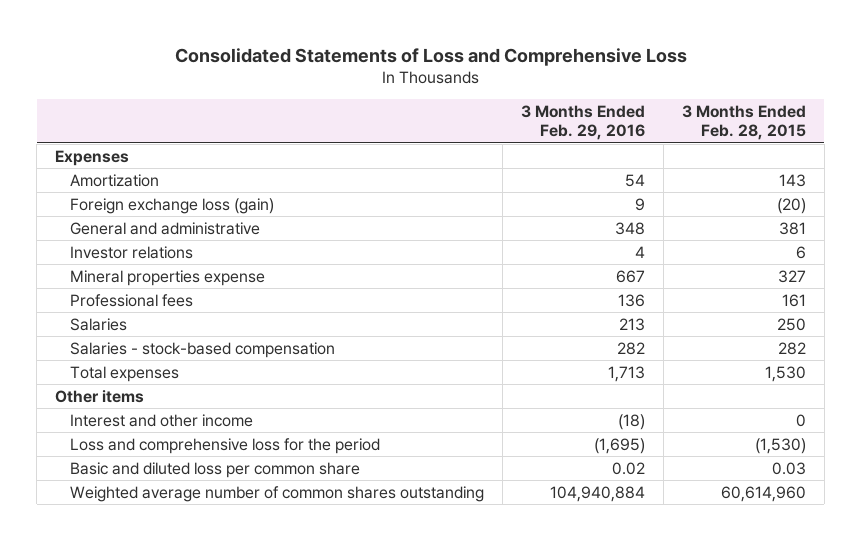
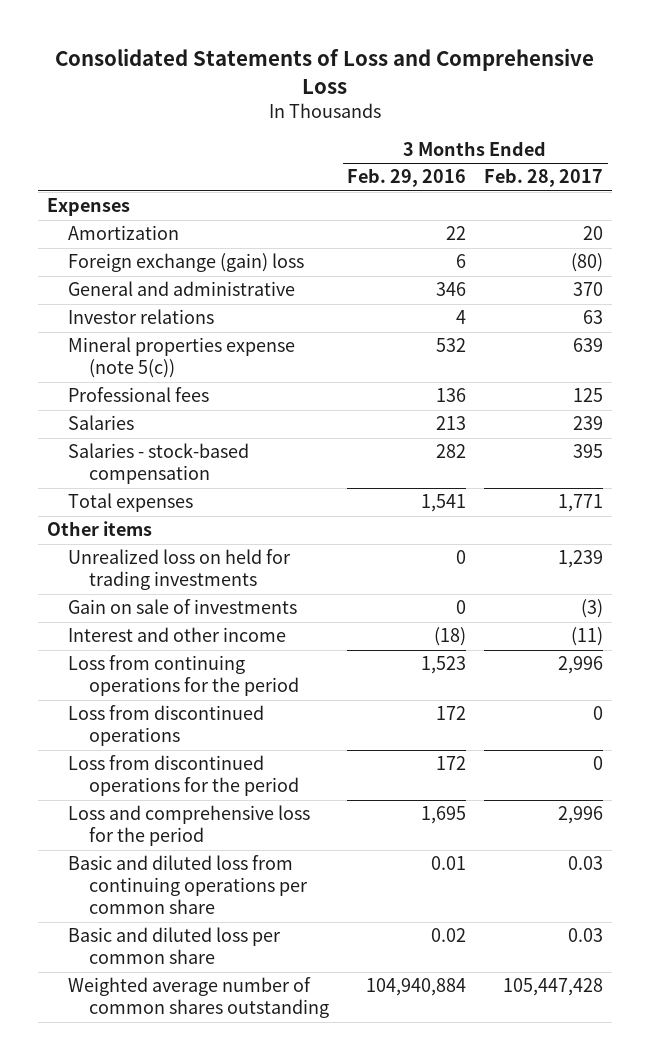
[681,105,806,141] 3 Months Ended Feb. 28, 2015 -> none
none -> [484,168,604,188] Feb. 28, 2017
[625,173,646,187] 54 -> [446,226,467,241] 22
[70,197,275,214] Foreign exchange loss (gain) -> [68,253,305,273] Foreign exchange (gain) loss
[635,197,646,211] 9 -> [456,254,467,269] 6
[615,221,646,235] 348 -> [436,282,467,297] 346
[70,269,266,286] Mineral properties expense -> [68,337,296,379] Mineral properties expense (note 5(c))
[616,269,646,283] 667 -> [436,338,467,353] 532
[608,365,646,382] 1,713 -> [421,494,467,513] 1,541
none -> [68,549,292,591] Unrealized loss on held for trading investments
none -> [68,599,298,615] Gain on sale of investments
none -> [68,655,300,697] Loss from continuing operations for the period
none -> [68,705,265,747] Loss from discontinued operations
none -> [68,755,300,797] Loss from discontinued operations for the period
[594,437,646,454] (1,695) -> [421,806,467,825] 1,695
none -> [68,855,309,915] Basic and diluted loss from continuing operations per common share

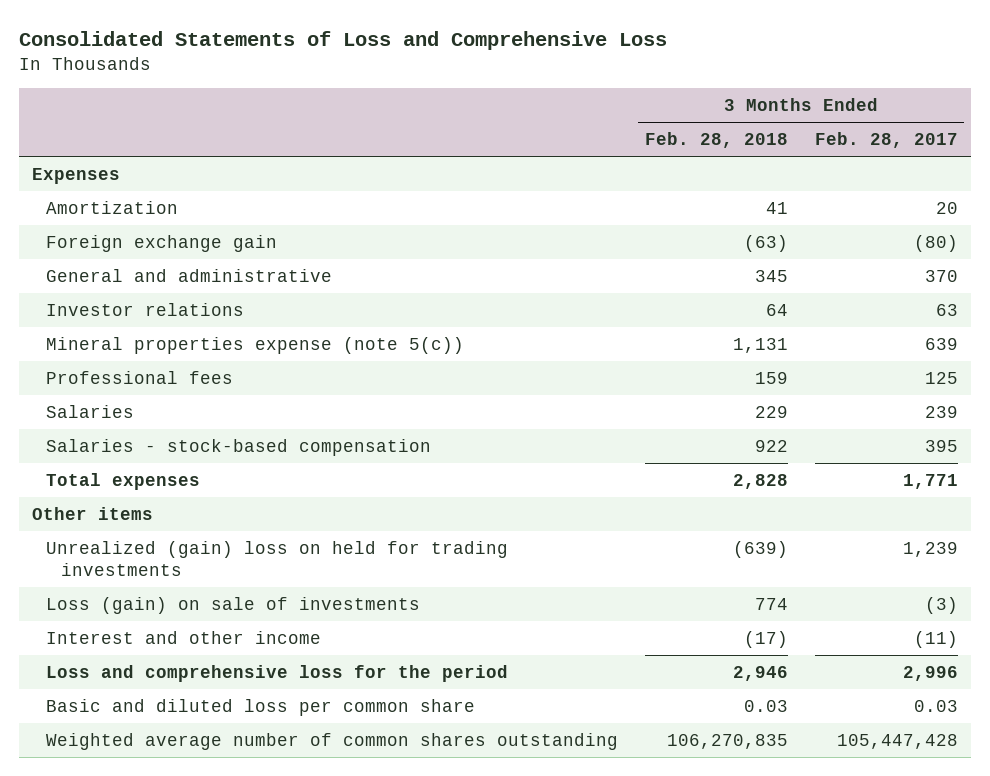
[347,168,467,188] Feb. 29, 2016 -> none
none -> [644,131,788,148] Feb. 28, 2018
[68,253,305,273] Foreign exchange (gain) loss -> [46,234,278,252] Foreign exchange gain
[68,549,292,591] Unrealized loss on held for trading investments -> [46,540,509,576] Unrealized (gain) loss on held for trading investments
[68,599,298,615] Gain on sale of investments -> [46,596,421,614] Loss (gain) on sale of investments
[68,655,300,697] Loss from continuing operations for the period -> none
[68,705,265,747] Loss from discontinued operations -> none
[68,755,300,797] Loss from discontinued operations for the period -> none
[68,855,309,915] Basic and diluted loss from continuing operations per common share -> none

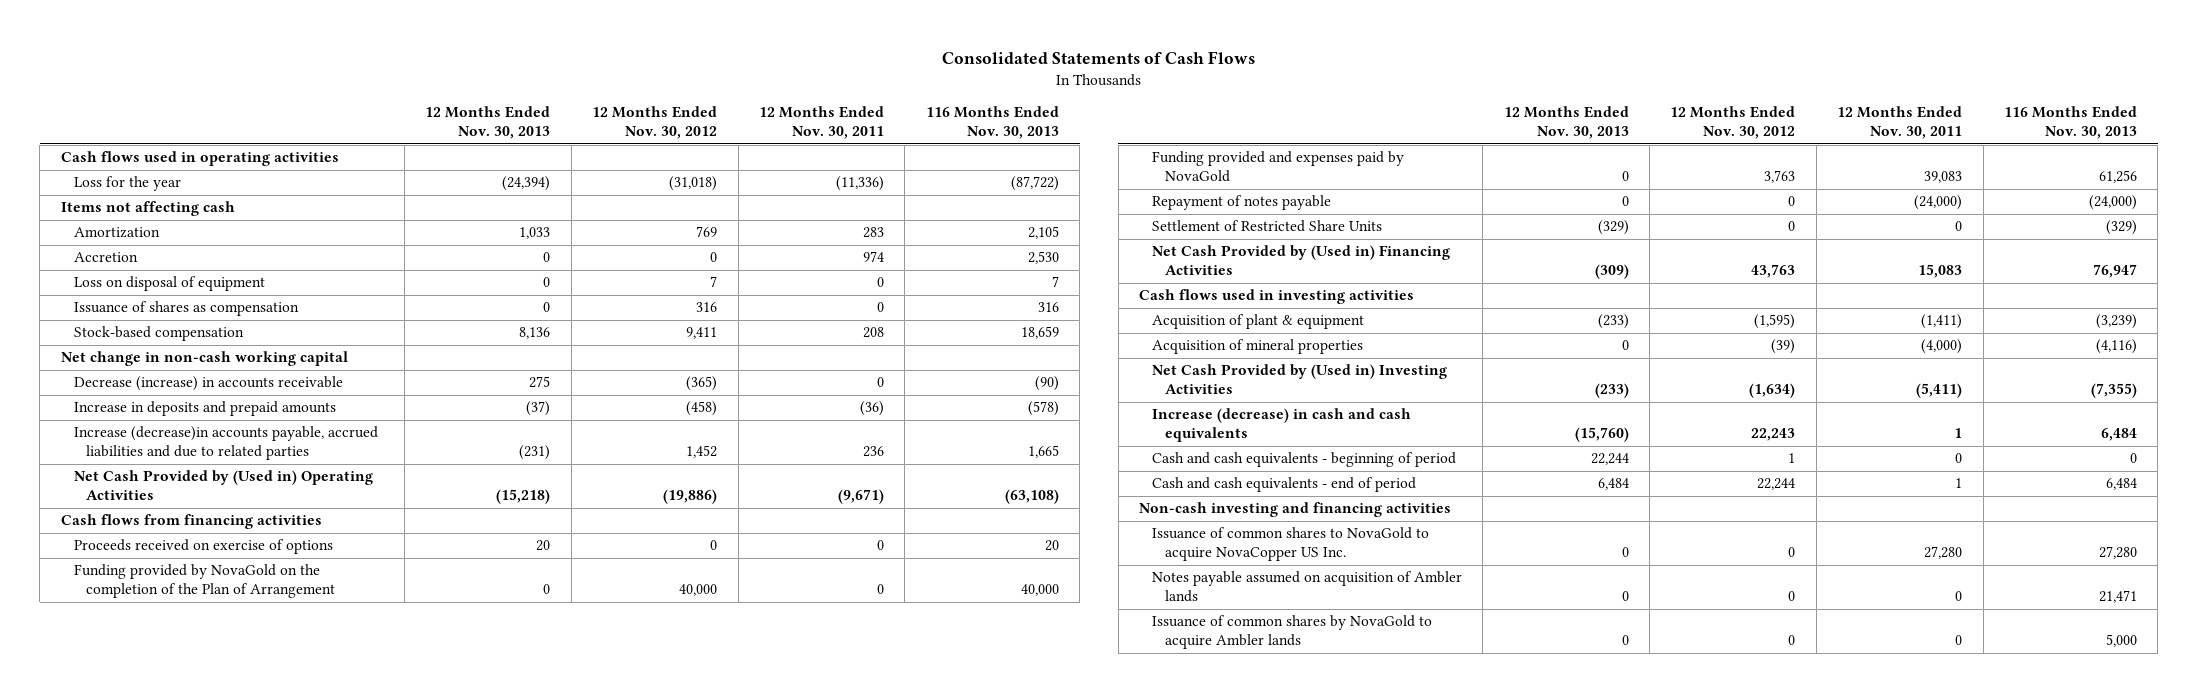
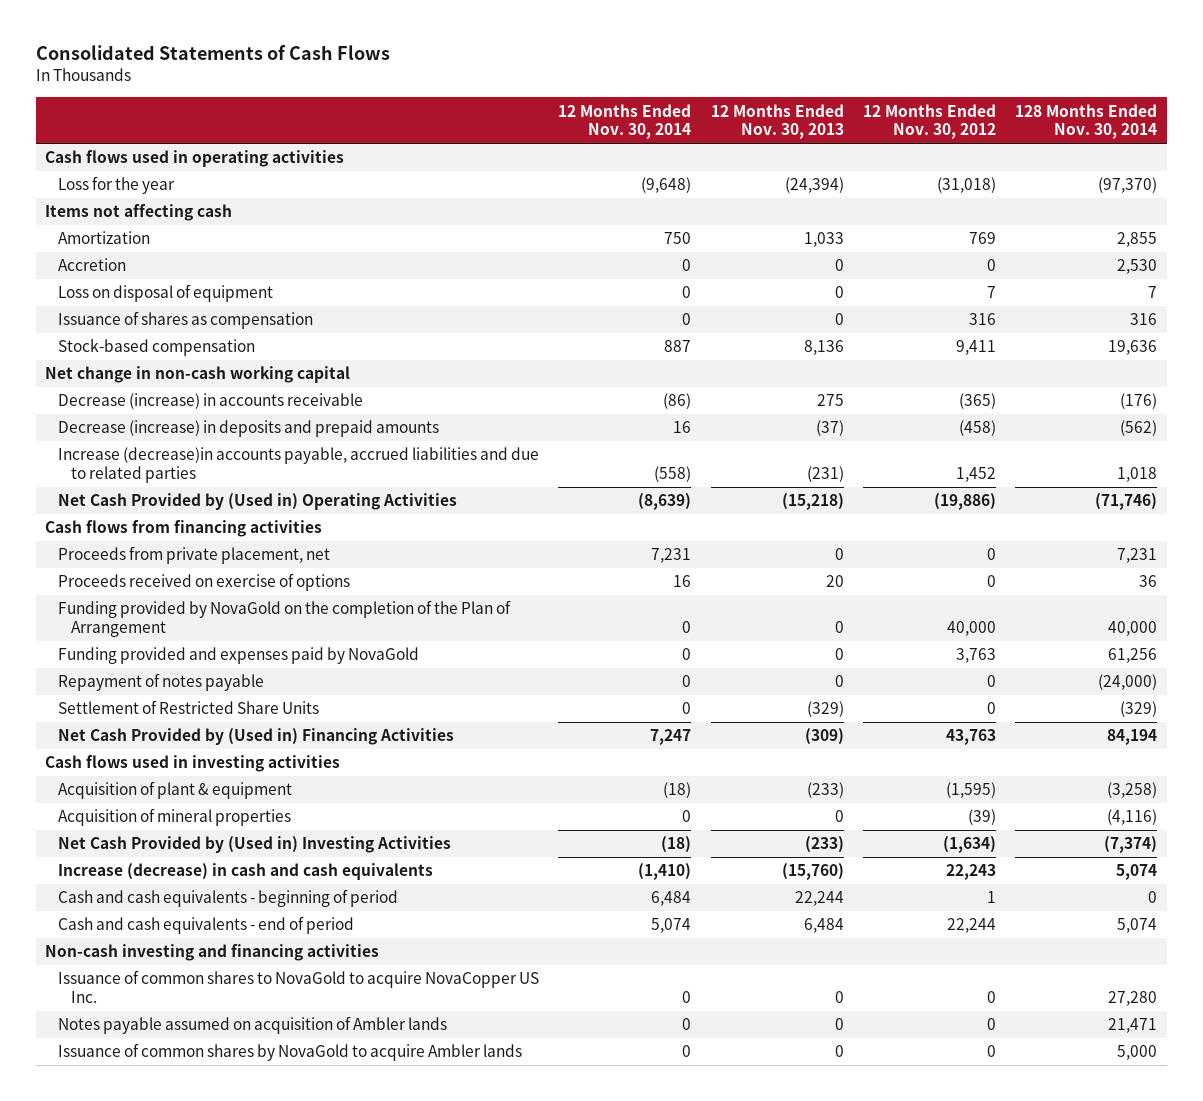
[759,106,885,140] 12 Months Ended Nov. 30, 2011 -> none
[925,106,1059,140] 116 Months Ended Nov. 30, 2013 -> none
none -> [558,103,692,140] 12 Months Ended Nov. 30, 2014
none -> [1015,103,1158,140] 128 Months Ended Nov. 30, 2014
[73,401,336,417] Increase in deposits and prepaid amounts -> [58,420,440,438] Decrease (increase) in deposits and prepaid amounts
none -> [58,546,331,565] Proceeds from private placement, net

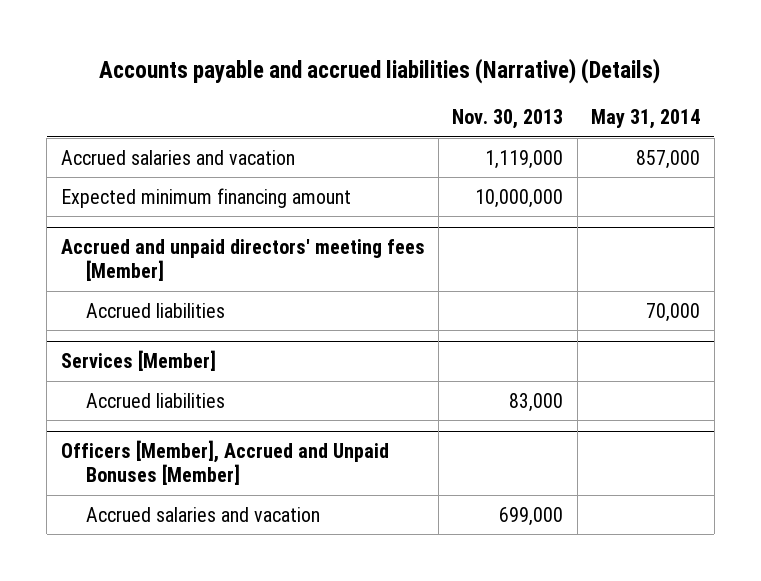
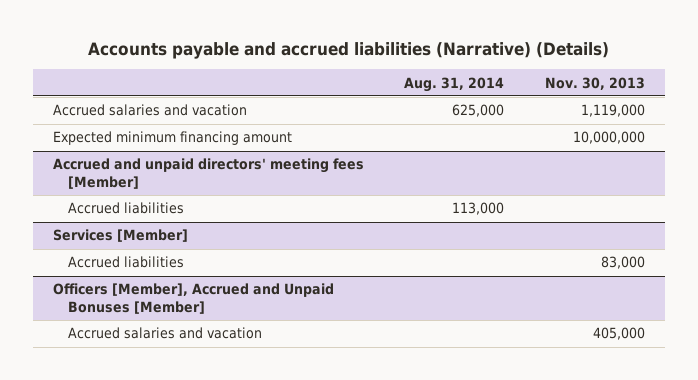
[591,109,701,130] May 31, 2014 -> none
none -> [404,76,505,92] Aug. 31, 2014
[499,506,564,526] 699,000 -> [592,327,645,341] 405,000

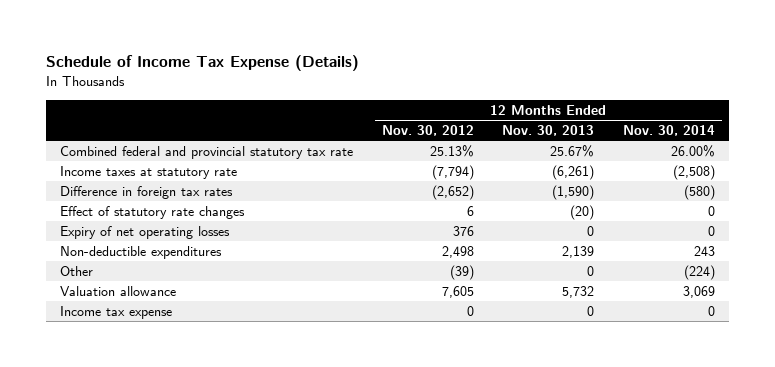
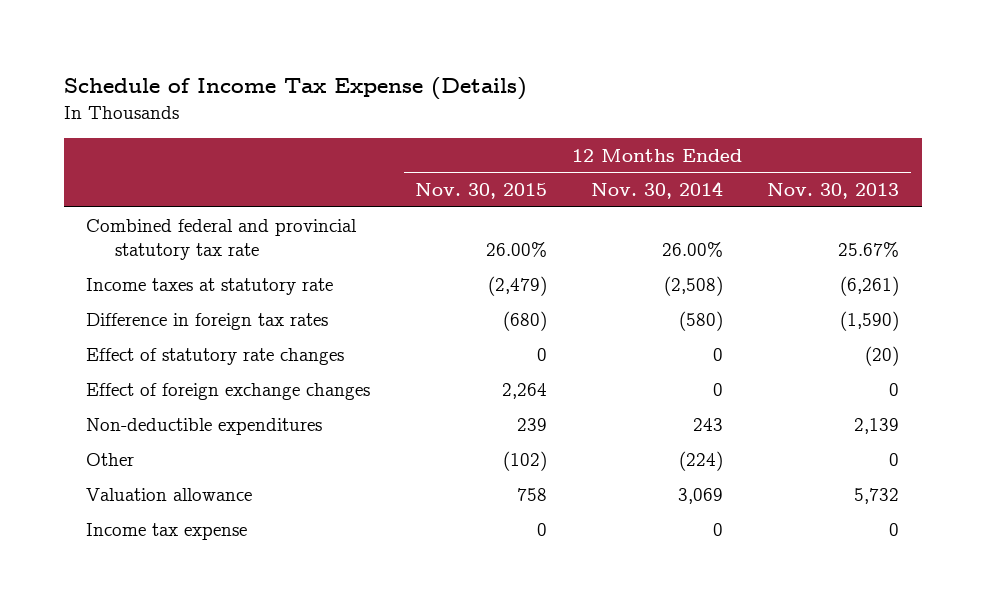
[381,125,474,137] Nov. 30, 2012 -> none
none -> [414,183,547,200] Nov. 30, 2015
[60,225,231,239] Expiry of net operating losses -> none
none -> [86,382,371,400] Effect of foreign exchange changes

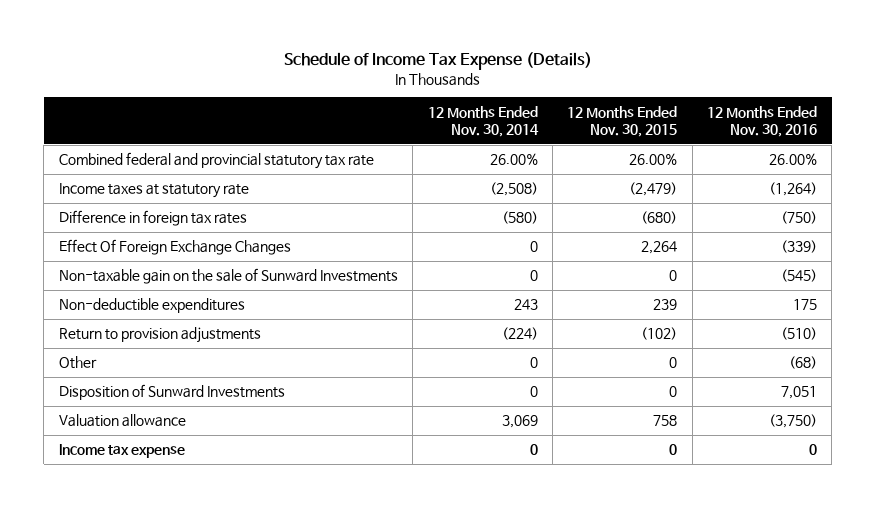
[767,183,900,200] Nov. 30, 2013 -> none
none -> [707,105,818,138] 12 Months Ended Nov. 30, 2016
[86,347,345,365] Effect of statutory rate changes -> none
[86,382,371,400] Effect of foreign exchange changes -> [58,239,291,256] Effect Of Foreign Exchange Changes
none -> [58,268,398,285] Non-taxable gain on the sale of Sunward Investments
none -> [58,327,261,344] Return to provision adjustments
[502,450,547,471] (102) -> [669,357,678,369] 0
[679,450,724,471] (224) -> [529,357,538,369] 0
none -> [58,384,285,401] Disposition of Sunward Investments

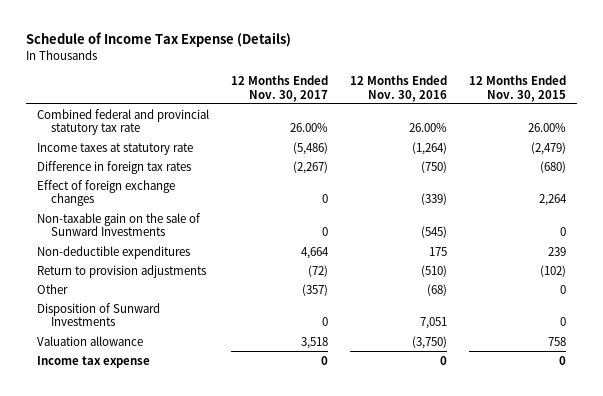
[427,105,539,138] 12 Months Ended Nov. 30, 2014 -> none
none -> [231,74,329,102] 12 Months Ended Nov. 30, 2017
[58,239,291,256] Effect Of Foreign Exchange Changes -> [37,179,176,207] Effect of foreign exchange changes

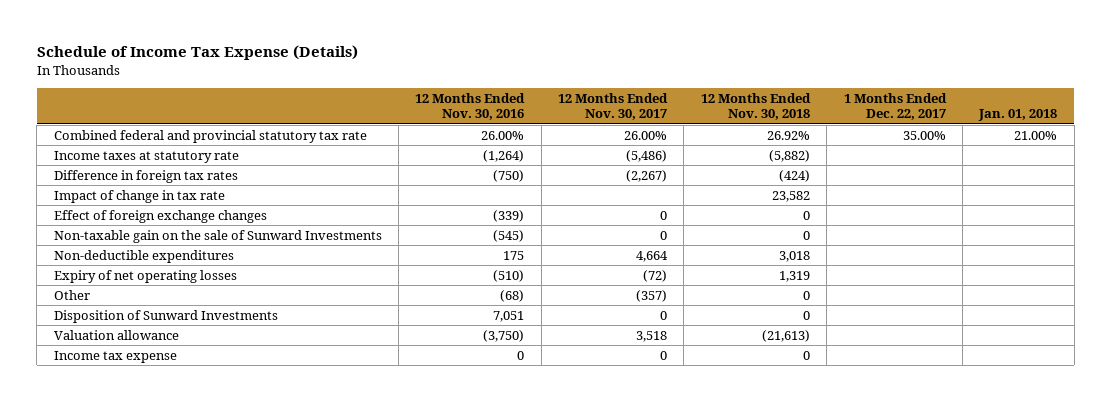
[468,74,566,102] 12 Months Ended Nov. 30, 2015 -> none
none -> [700,92,811,121] 12 Months Ended Nov. 30, 2018
none -> [843,92,947,121] 1 Months Ended Dec. 22, 2017
none -> [978,109,1058,122] Jan. 01, 2018
none -> [53,189,225,203] Impact of change in tax rate
[37,264,207,278] Return to provision adjustments -> [53,269,237,283] Expiry of net operating losses

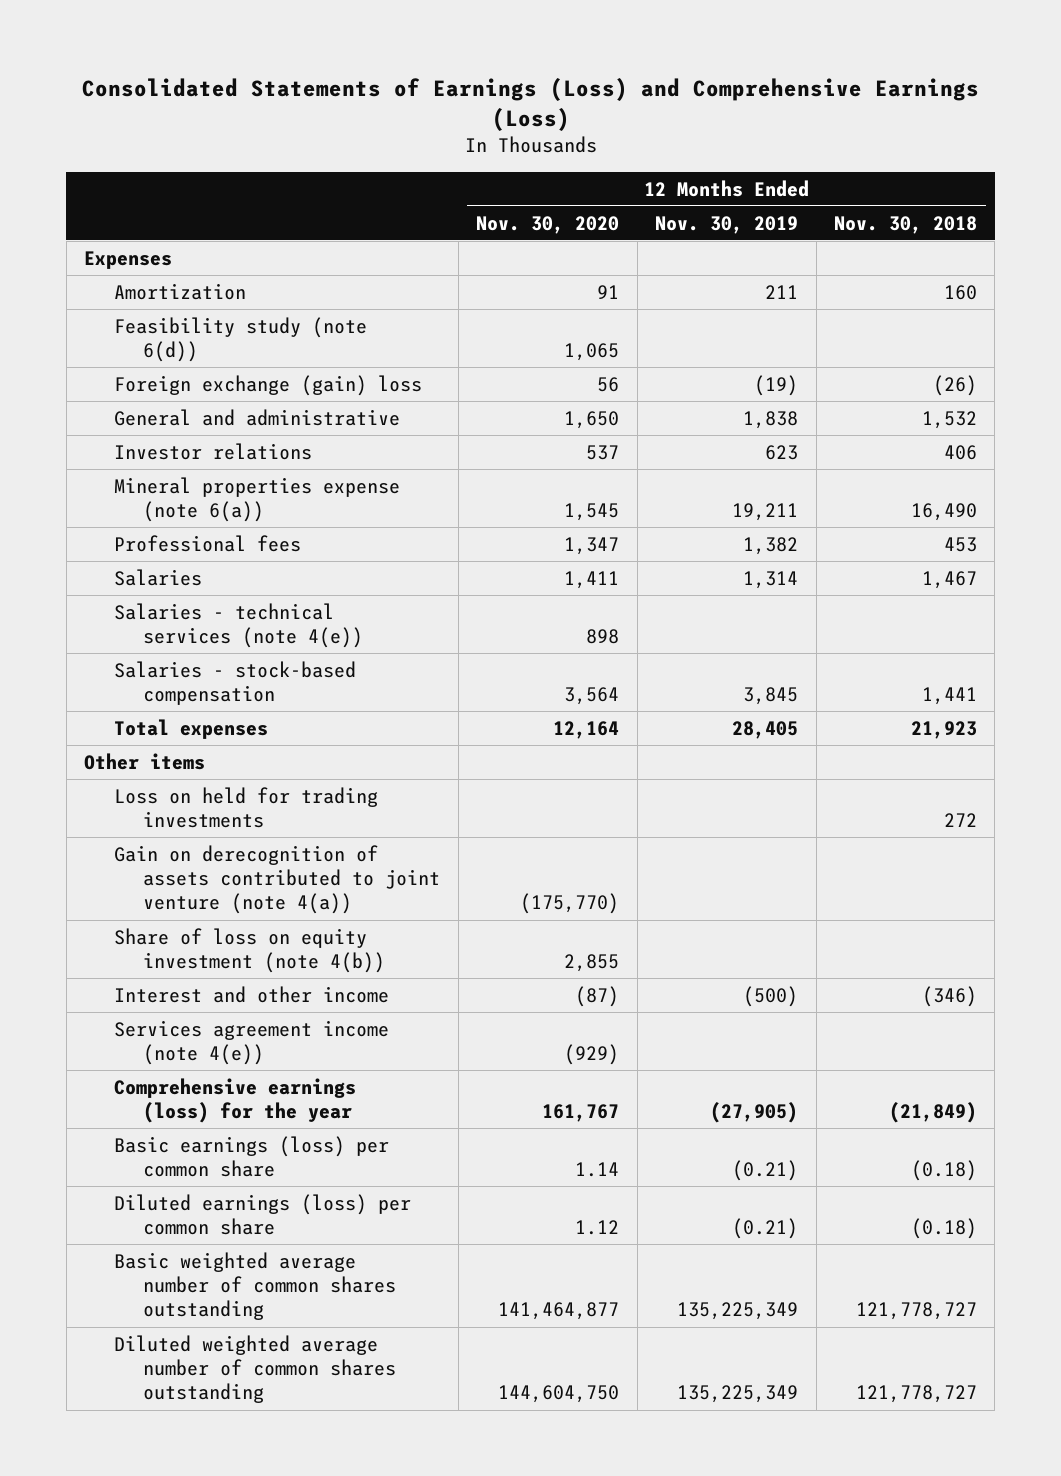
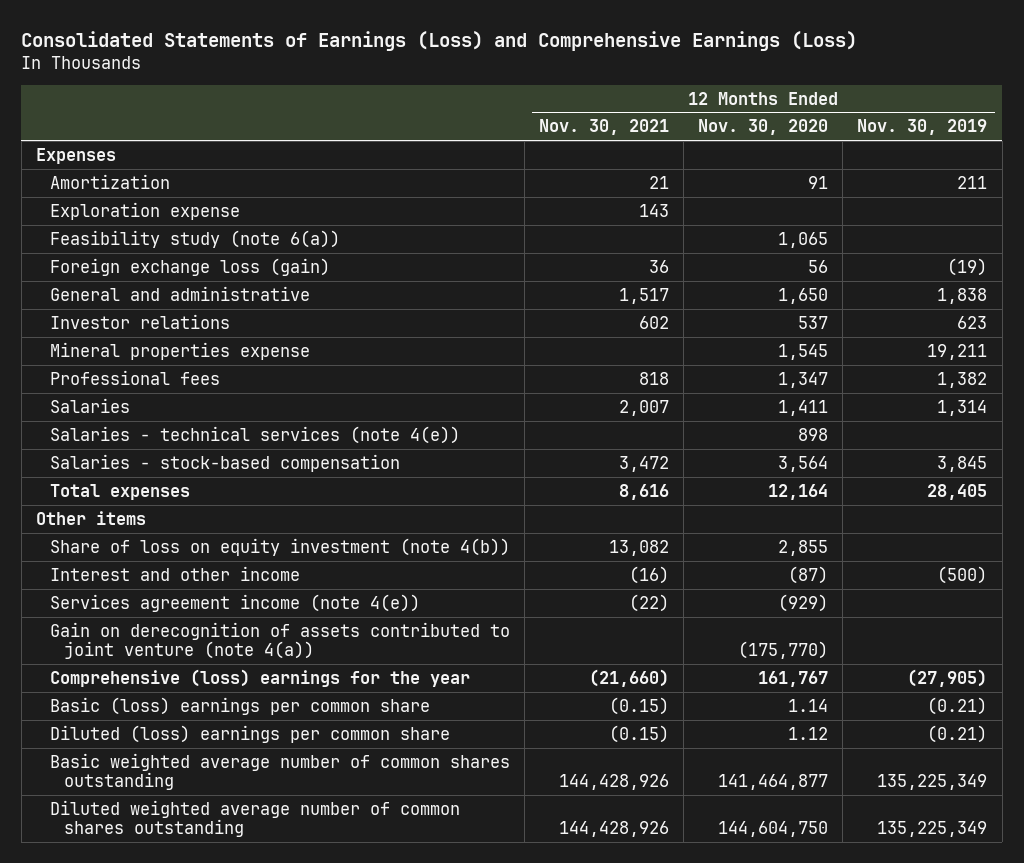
[834,215,978,234] Nov. 30, 2018 -> none
none -> [539,119,670,136] Nov. 30, 2021
none -> [50,201,241,220] Exploration expense
[113,316,367,363] Feasibility study (note 6(d)) -> [50,229,341,248] Feasibility study (note 6(a))
[113,374,422,396] Foreign exchange (gain) loss -> [50,257,331,276] Foreign exchange loss (gain)
[113,476,400,523] Mineral properties expense (note 6(a)) -> [50,341,311,360] Mineral properties expense
[113,786,378,829] Loss on held for trading investments -> none
[113,844,441,915] Gain on derecognition of assets contributed to joint venture (note 4(a)) -> [50,621,511,659] Gain on derecognition of assets contributed to joint venture (note 4(a))
[113,1077,356,1124] Comprehensive earnings (loss) for the year -> [50,668,471,687] Comprehensive (loss) earnings for the year
[113,1135,389,1178] Basic earnings (loss) per common share -> [50,696,431,715] Basic (loss) earnings per common share
[113,1193,411,1236] Diluted earnings (loss) per common share -> [50,724,451,743] Diluted (loss) earnings per common share

